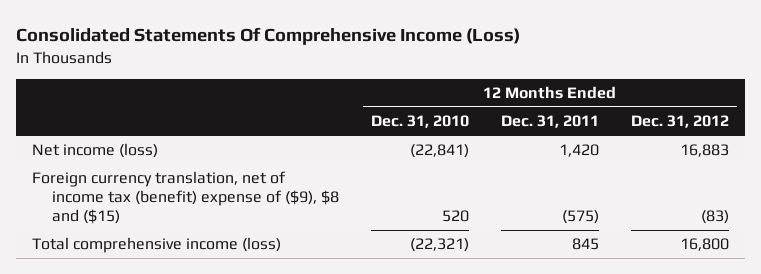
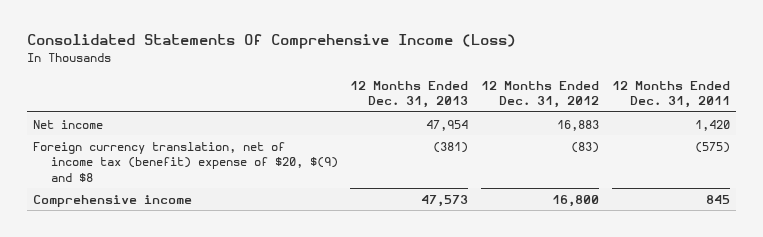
[371,115,470,129] Dec. 31, 2010 -> none
none -> [350,80,469,109] 12 Months Ended Dec. 31, 2013
[32,143,159,159] Net income (loss) -> [32,119,103,129] Net income
[32,171,340,224] Foreign currency translation, net of income tax (benefit) expense of ($9), $8 and ($15) -> [32,141,338,182] Foreign currency translation, net of income tax (benefit) expense of $20, $(9) and $8
[32,237,282,254] Total comprehensive income (loss) -> [32,194,192,207] Comprehensive income

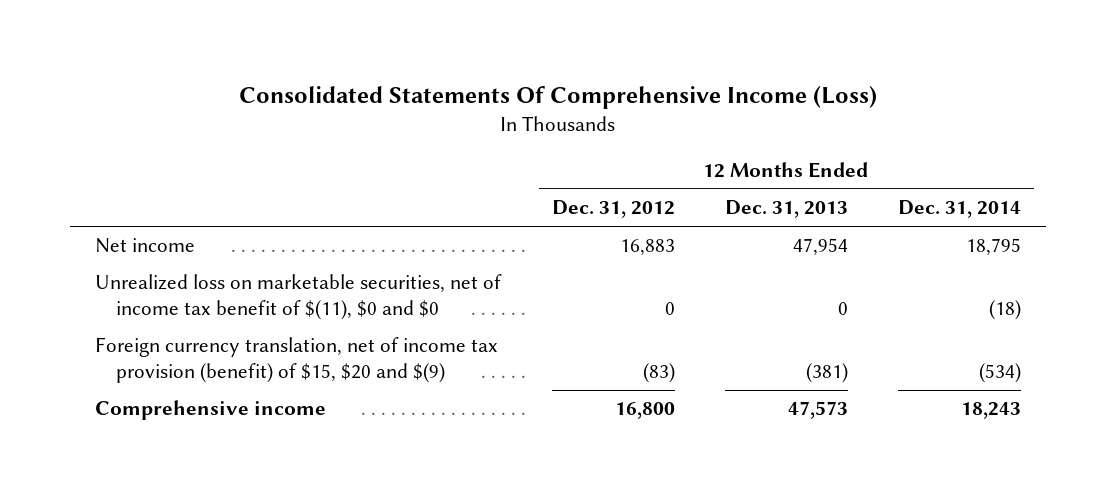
[611,80,730,109] 12 Months Ended Dec. 31, 2011 -> none
none -> [898,200,1022,219] Dec. 31, 2014
none -> [95,274,503,320] Unrealized loss on marketable securities, net of income tax benefit of $(11), $0 and $0
[32,141,338,182] Foreign currency translation, net of income tax (benefit) expense of $20, $(9) and $8 -> [95,337,499,383] Foreign currency translation, net of income tax provision (benefit) of $15, $20 and $(9)

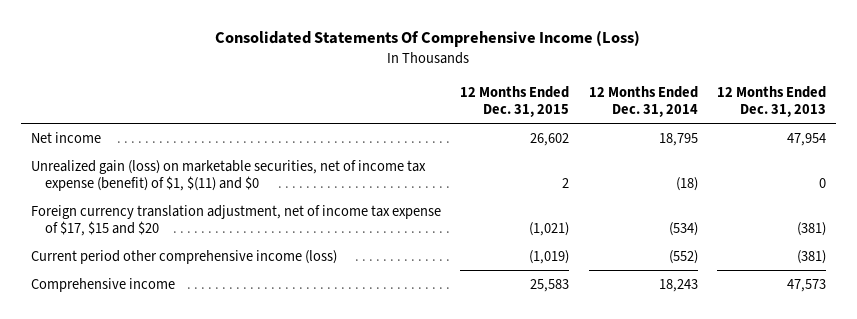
[551,200,675,219] Dec. 31, 2012 -> none
none -> [460,85,570,117] 12 Months Ended Dec. 31, 2015
[95,274,503,320] Unrealized loss on marketable securities, net of income tax benefit of $(11), $0 and $0 -> [30,159,426,192] Unrealized gain (loss) on marketable securities, net of income tax expense (benefit) of $1, $(11) and $0
[95,337,499,383] Foreign currency translation, net of income tax provision (benefit) of $15, $20 and $(9) -> [30,204,441,237] Foreign currency translation adjustment, net of income tax expense of $17, $15 and $20
none -> [30,249,337,264] Current period other comprehensive income (loss)

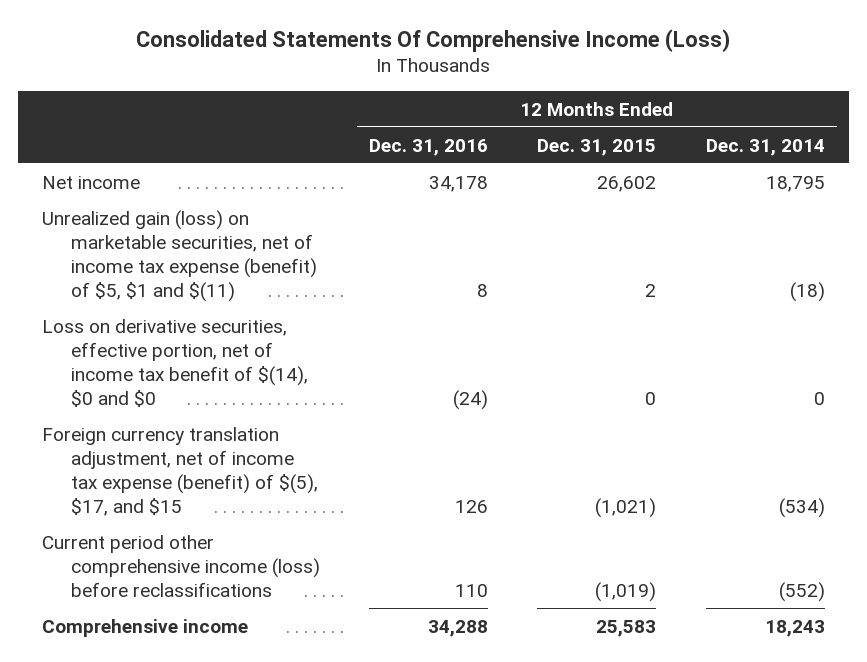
[717,85,827,117] 12 Months Ended Dec. 31, 2013 -> none
none -> [368,138,488,156] Dec. 31, 2016
[30,159,426,192] Unrealized gain (loss) on marketable securities, net of income tax expense (benefit) of $1, $(11) and $0 -> [42,209,317,302] Unrealized gain (loss) on marketable securities, net of income tax expense (benefit) of $5, $1 and $(11)
none -> [42,318,308,407] Loss on derivative securities, effective portion, net of income tax benefit of $(14), $0 and $0
[30,204,441,237] Foreign currency translation adjustment, net of income tax expense of $17, $15 and $20 -> [42,426,318,516] Foreign currency translation adjustment, net of income tax expense (benefit) of $(5), $17, and $15
[30,249,337,264] Current period other comprehensive income (loss) -> [42,534,320,597] Current period other comprehensive income (loss) before reclassifications

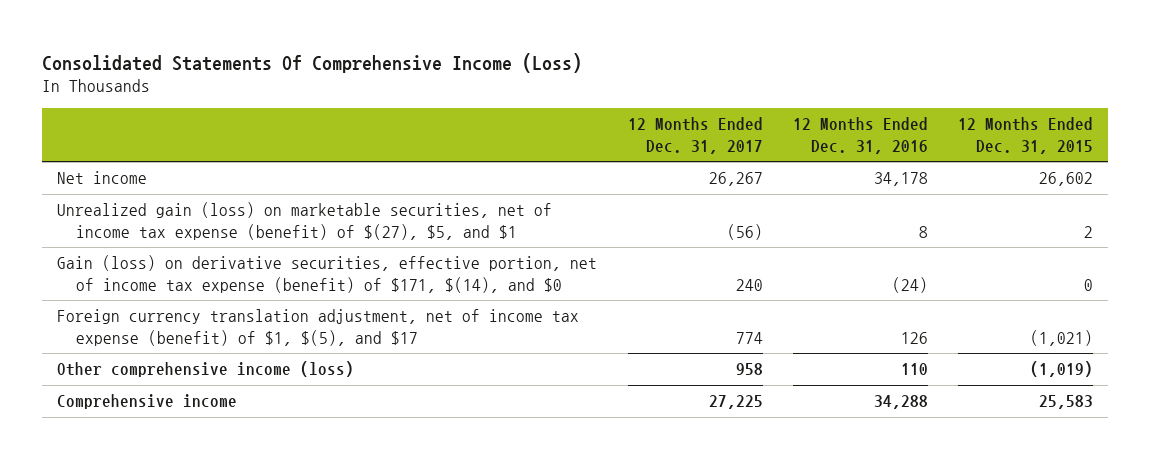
[705,138,825,156] Dec. 31, 2014 -> none
none -> [627,117,763,154] 12 Months Ended Dec. 31, 2017
[42,209,317,302] Unrealized gain (loss) on marketable securities, net of income tax expense (benefit) of $5, $1 and $(11) -> [57,202,553,240] Unrealized gain (loss) on marketable securities, net of income tax expense (benefit) of $(27), $5, and $1
[42,318,308,407] Loss on derivative securities, effective portion, net of income tax benefit of $(14), $0 and $0 -> [57,255,598,293] Gain (loss) on derivative securities, effective portion, net of income tax expense (benefit) of $171, $(14), and $0
[42,426,318,516] Foreign currency translation adjustment, net of income tax expense (benefit) of $(5), $17, and $15 -> [57,309,580,346] Foreign currency translation adjustment, net of income tax expense (benefit) of $1, $(5), and $17
[42,534,320,597] Current period other comprehensive income (loss) before reclassifications -> [57,361,355,378] Other comprehensive income (loss)

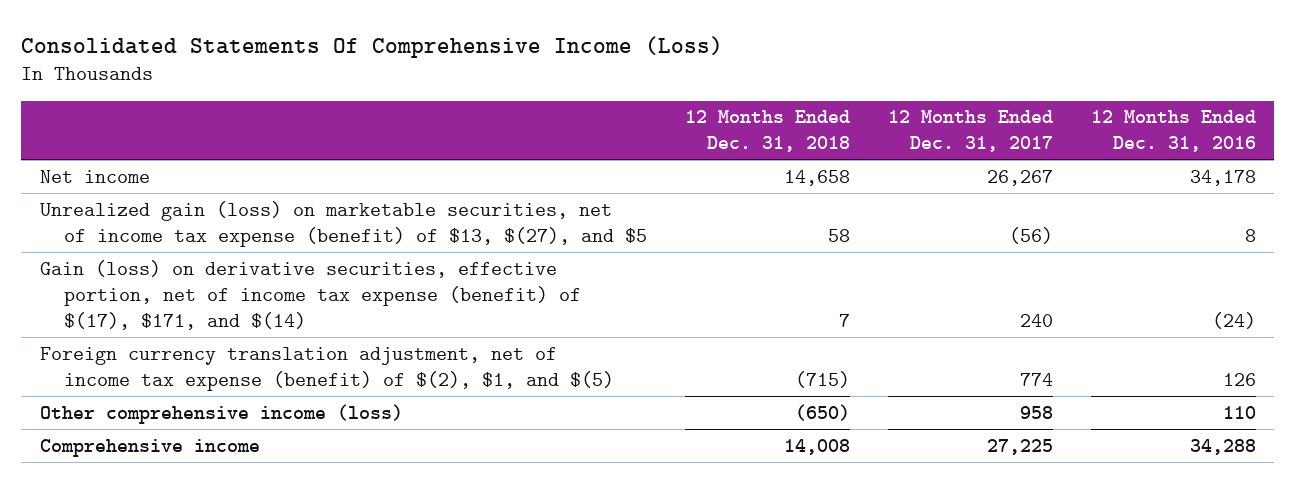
[957,117,1093,154] 12 Months Ended Dec. 31, 2015 -> none
none -> [685,110,851,153] 12 Months Ended Dec. 31, 2018
[57,202,553,240] Unrealized gain (loss) on marketable securities, net of income tax expense (benefit) of $(27), $5, and $1 -> [39,200,648,247] Unrealized gain (loss) on marketable securities, net of income tax expense (benefit) of $13, $(27), and $5
[57,255,598,293] Gain (loss) on derivative securities, effective portion, net of income tax expense (benefit) of $171, $(14), and $0 -> [39,259,582,330] Gain (loss) on derivative securities, effective portion, net of income tax expense (benefit) of $(17), $171, and $(14)
[57,309,580,346] Foreign currency translation adjustment, net of income tax expense (benefit) of $1, $(5), and $17 -> [39,346,615,391] Foreign currency translation adjustment, net of income tax expense (benefit) of $(2), $1, and $(5)

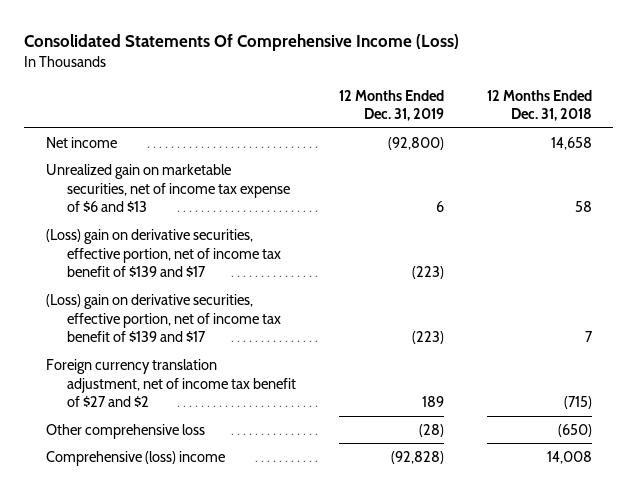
[887,110,1053,153] 12 Months Ended Dec. 31, 2017 -> none
[1090,110,1256,153] 12 Months Ended Dec. 31, 2016 -> none
none -> [339,89,445,122] 12 Months Ended Dec. 31, 2019
[39,200,648,247] Unrealized gain (loss) on marketable securities, net of income tax expense (benefit) of $13, $(27), and $5 -> [45,163,291,213] Unrealized gain on marketable securities, net of income tax expense of $6 and $13
none -> [45,228,282,278] (Loss) gain on derivative securities, effective portion, net of income tax benefit of $139 and $17
[39,259,582,330] Gain (loss) on derivative securities, effective portion, net of income tax expense (benefit) of $(17), $171, and $(14) -> [45,293,282,343] (Loss) gain on derivative securities, effective portion, net of income tax benefit of $139 and $17
[39,346,615,391] Foreign currency translation adjustment, net of income tax expense (benefit) of $(2), $1, and $(5) -> [45,358,297,408] Foreign currency translation adjustment, net of income tax benefit of $27 and $2
[39,403,403,424] Other comprehensive income (loss) -> [45,423,205,439] Other comprehensive loss
[39,438,260,457] Comprehensive income -> [45,450,225,466] Comprehensive (loss) income

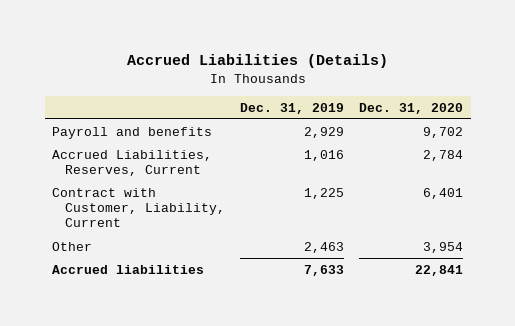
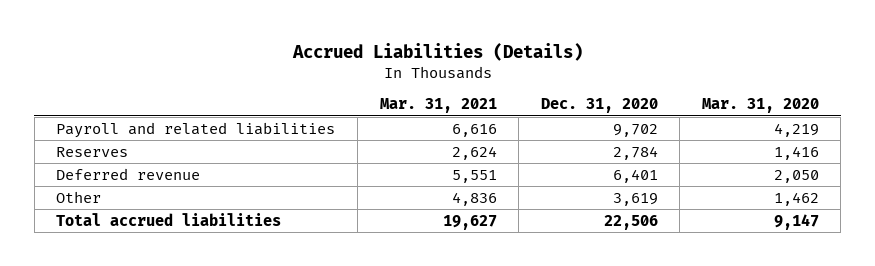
[239,102,344,114] Dec. 31, 2019 -> none
none -> [379,98,497,114] Mar. 31, 2021
none -> [701,98,819,114] Mar. 31, 2020
[52,126,213,139] Payroll and benefits -> [56,121,336,138] Payroll and related liabilities
[52,149,213,177] Accrued Liabilities, Reserves, Current -> [56,146,129,157] Reserves
[52,187,225,228] Contract with Customer, Liability, Current -> [56,167,201,180] Deferred revenue
[423,241,464,253] 3,954 -> [612,192,658,206] 3,619
[52,264,205,274] Accrued liabilities -> [56,212,282,226] Total accrued liabilities
[415,264,464,276] 22,841 -> [603,214,658,230] 22,506

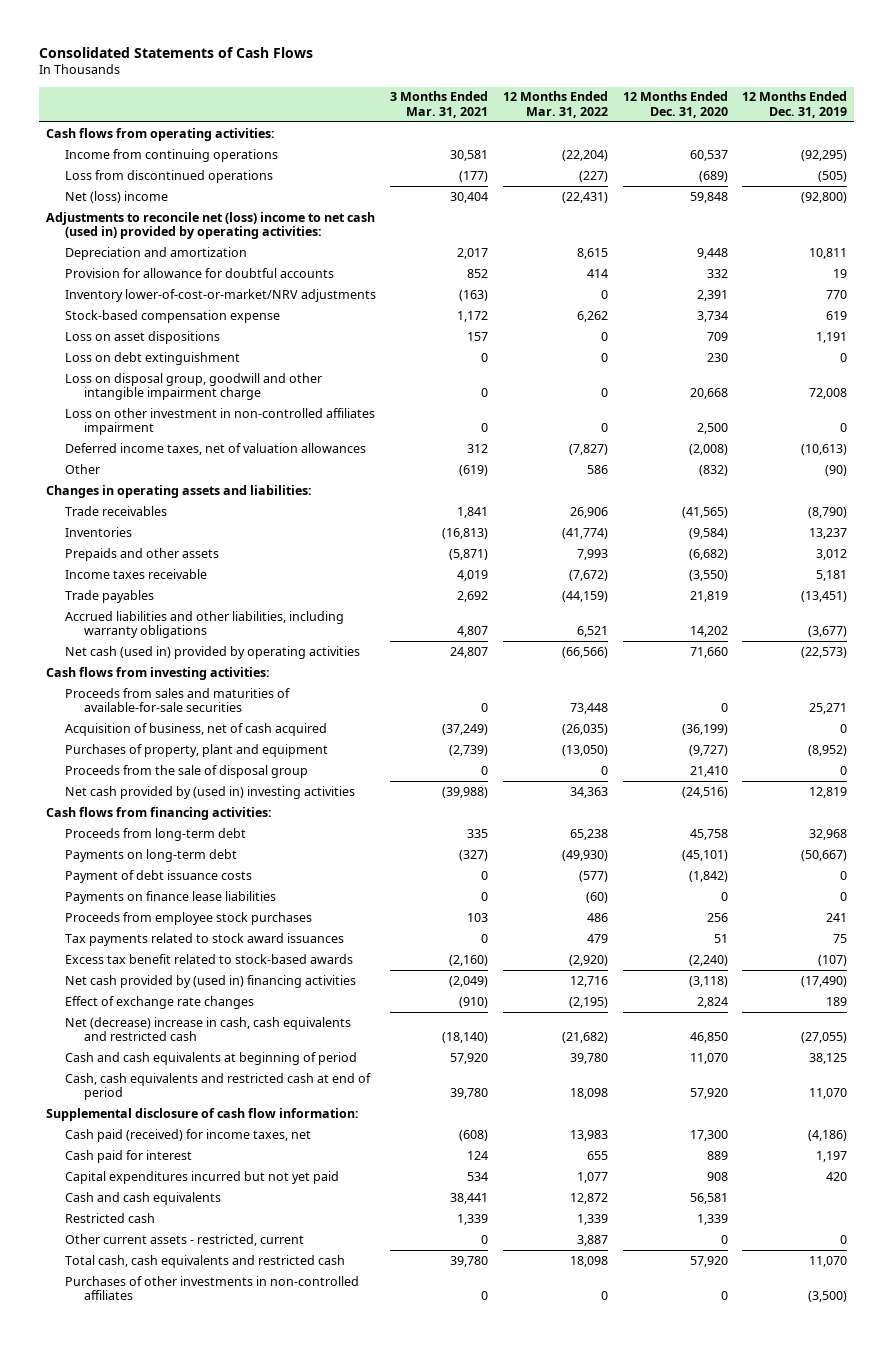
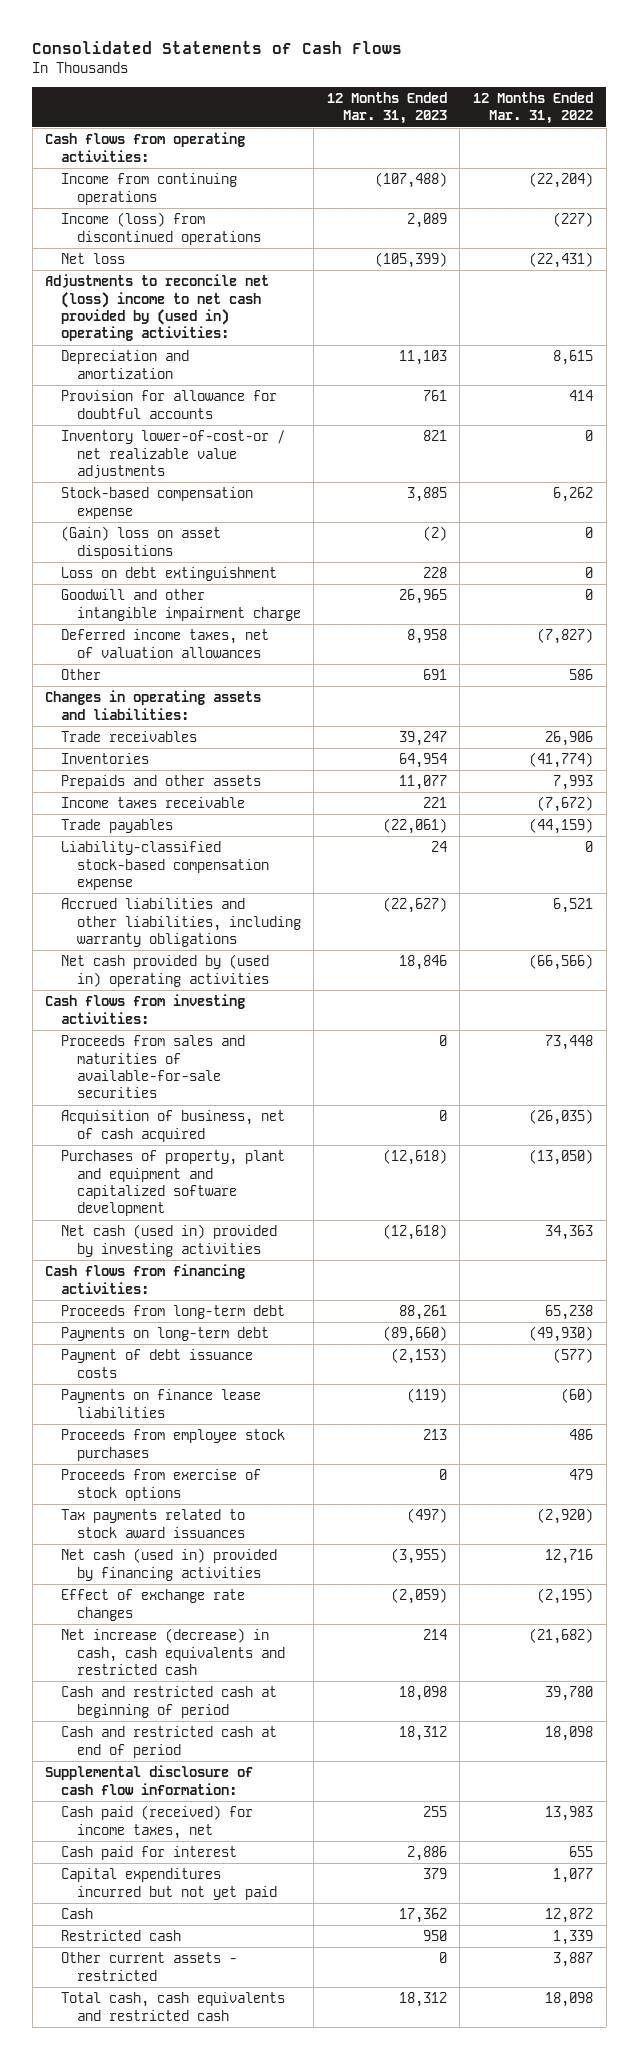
[390,91,489,118] 3 Months Ended Mar. 31, 2021 -> none
[622,91,728,118] 12 Months Ended Dec. 31, 2020 -> none
[742,91,848,118] 12 Months Ended Dec. 31, 2019 -> none
none -> [326,91,447,125] 12 Months Ended Mar. 31, 2023
[64,169,273,183] Loss from discontinued operations -> [60,212,261,245] Income (loss) from discontinued operations
[64,190,168,203] Net (loss) income -> [60,253,125,265] Net loss
[46,211,376,239] Adjustments to reconcile net (loss) income to net cash (used in) provided by operating activities: -> [45,274,270,342] Adjustments to reconcile net (loss) income to net cash provided by (used in) operating activities:
[64,288,376,302] Inventory lower-of-cost-or-market/NRV adjustments -> [60,430,285,479] Inventory lower-of-cost-or / net realizable value adjustments
[64,330,220,344] Loss on asset dispositions -> [60,526,221,559] (Gain) loss on asset dispositions
[64,407,375,435] Loss on other investment in non-controlled affiliates impairment -> none
[64,372,322,400] Loss on disposal group, goodwill and other intangible impairment charge -> [60,589,301,621] Goodwill and other intangible impairment charge
none -> [60,841,269,890] Liability-classified stock-based compensation expense
[64,645,360,659] Net cash (used in) provided by operating activities -> [60,954,269,987] Net cash provided by (used in) operating activities
[64,764,308,778] Proceeds from the sale of disposal group -> none
[64,743,328,757] Purchases of property, plant and equipment -> [60,1150,285,1217] Purchases of property, plant and equipment and capitalized software development
[64,785,355,799] Net cash provided by (used in) investing activities -> [60,1224,277,1257] Net cash (used in) provided by investing activities
[64,953,353,964] Excess tax benefit related to stock-based awards -> none
none -> [60,1469,261,1501] Proceeds from exercise of stock options
[586,933,608,943] 479 -> [536,1508,593,1525] (2,920)
[64,974,356,988] Net cash provided by (used in) financing activities -> [60,1548,277,1581] Net cash (used in) provided by financing activities
[64,1016,351,1041] Net (decrease) increase in cash, cash equivalents and restricted cash -> [60,1628,285,1675] Net increase (decrease) in cash, cash equivalents and restricted cash
[64,1051,357,1065] Cash and cash equivalents at beginning of period -> [60,1686,277,1718] Cash and restricted cash at beginning of period
[64,1072,371,1100] Cash, cash equivalents and restricted cash at end of period -> [60,1726,277,1758] Cash and restricted cash at end of period
[64,1191,221,1205] Cash and cash equivalents -> [60,1908,93,1920] Cash
[64,1233,304,1246] Other current assets - restricted, current -> [60,1952,237,1981] Other current assets - restricted
[64,1275,359,1300] Purchases of other investments in non-controlled affiliates -> none

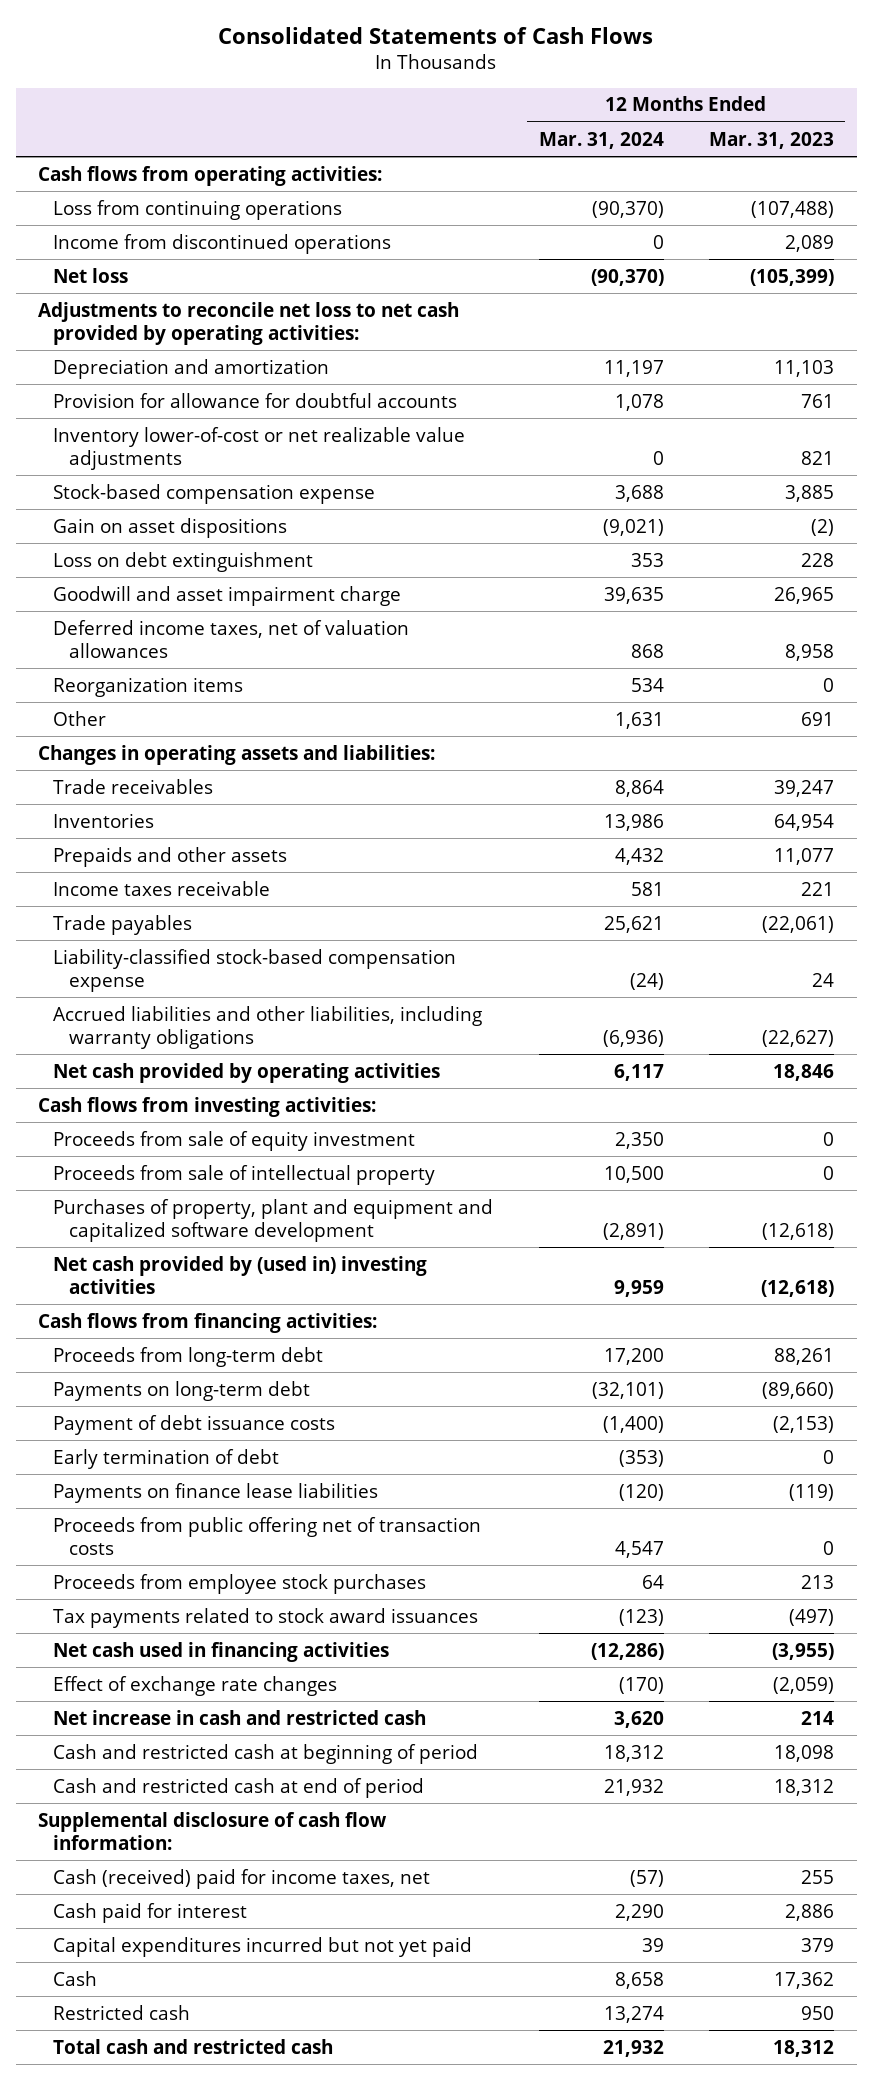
[472,91,593,125] 12 Months Ended Mar. 31, 2022 -> none
none -> [538,131,664,149] Mar. 31, 2024
[60,173,237,205] Income from continuing operations -> [53,199,343,220] Loss from continuing operations
[60,212,261,245] Income (loss) from discontinued operations -> [53,233,392,254] Income from discontinued operations
[45,274,270,342] Adjustments to reconcile net (loss) income to net cash provided by (used in) operating activities: -> [38,301,460,345] Adjustments to reconcile net loss to net cash provided by operating activities:
[60,430,285,479] Inventory lower-of-cost-or / net realizable value adjustments -> [53,426,466,470] Inventory lower-of-cost or net realizable value adjustments
[60,526,221,559] (Gain) loss on asset dispositions -> [53,517,288,538] Gain on asset dispositions
[60,589,301,621] Goodwill and other intangible impairment charge -> [53,585,402,606] Goodwill and asset impairment charge
none -> [53,676,244,697] Reorganization items
[60,954,269,987] Net cash provided by (used in) operating activities -> [53,1062,441,1083] Net cash provided by operating activities
[60,1035,245,1099] Proceeds from sales and maturities of available-for-sale securities -> none
[60,1110,285,1142] Acquisition of business, net of cash acquired -> none
none -> [53,1130,416,1151] Proceeds from sale of equity investment
none -> [53,1164,436,1185] Proceeds from sale of intellectual property
[60,1224,277,1257] Net cash (used in) provided by investing activities -> [53,1255,428,1294] Net cash provided by (used in) investing activities
none -> [53,1448,280,1469] Early termination of debt
none -> [53,1516,482,1555] Proceeds from public offering net of transaction costs
[60,1469,261,1501] Proceeds from exercise of stock options -> none
[60,1548,277,1581] Net cash (used in) provided by financing activities -> [53,1641,390,1662] Net cash used in financing activities
[60,1628,285,1675] Net increase (decrease) in cash, cash equivalents and restricted cash -> [53,1709,427,1725] Net increase in cash and restricted cash
[60,1805,253,1839] Cash paid (received) for income taxes, net -> [53,1868,431,1889] Cash (received) paid for income taxes, net
[60,1952,237,1981] Other current assets - restricted -> none
[60,1992,285,2021] Total cash, cash equivalents and restricted cash -> [53,2038,334,2054] Total cash and restricted cash

